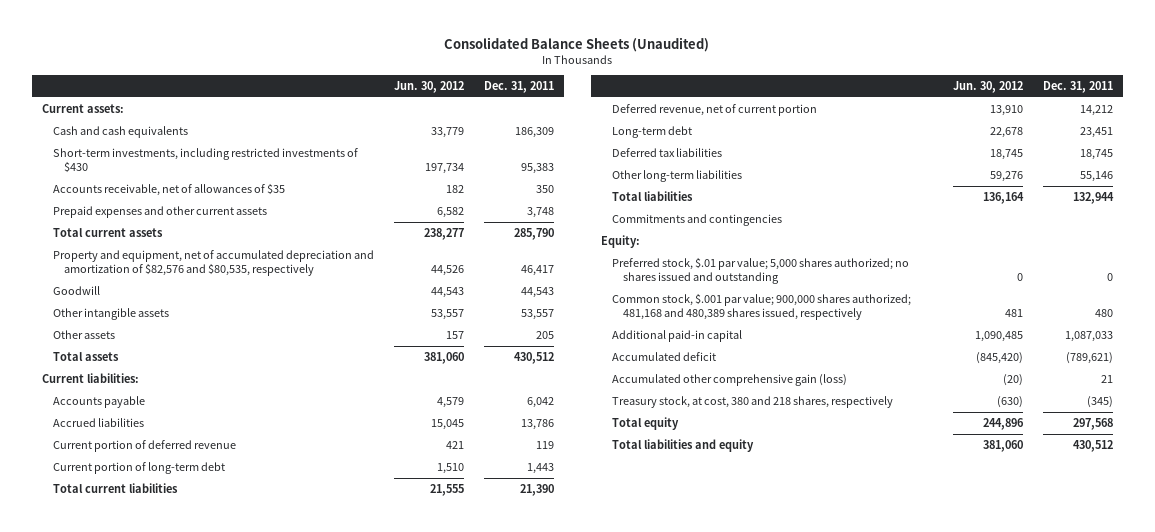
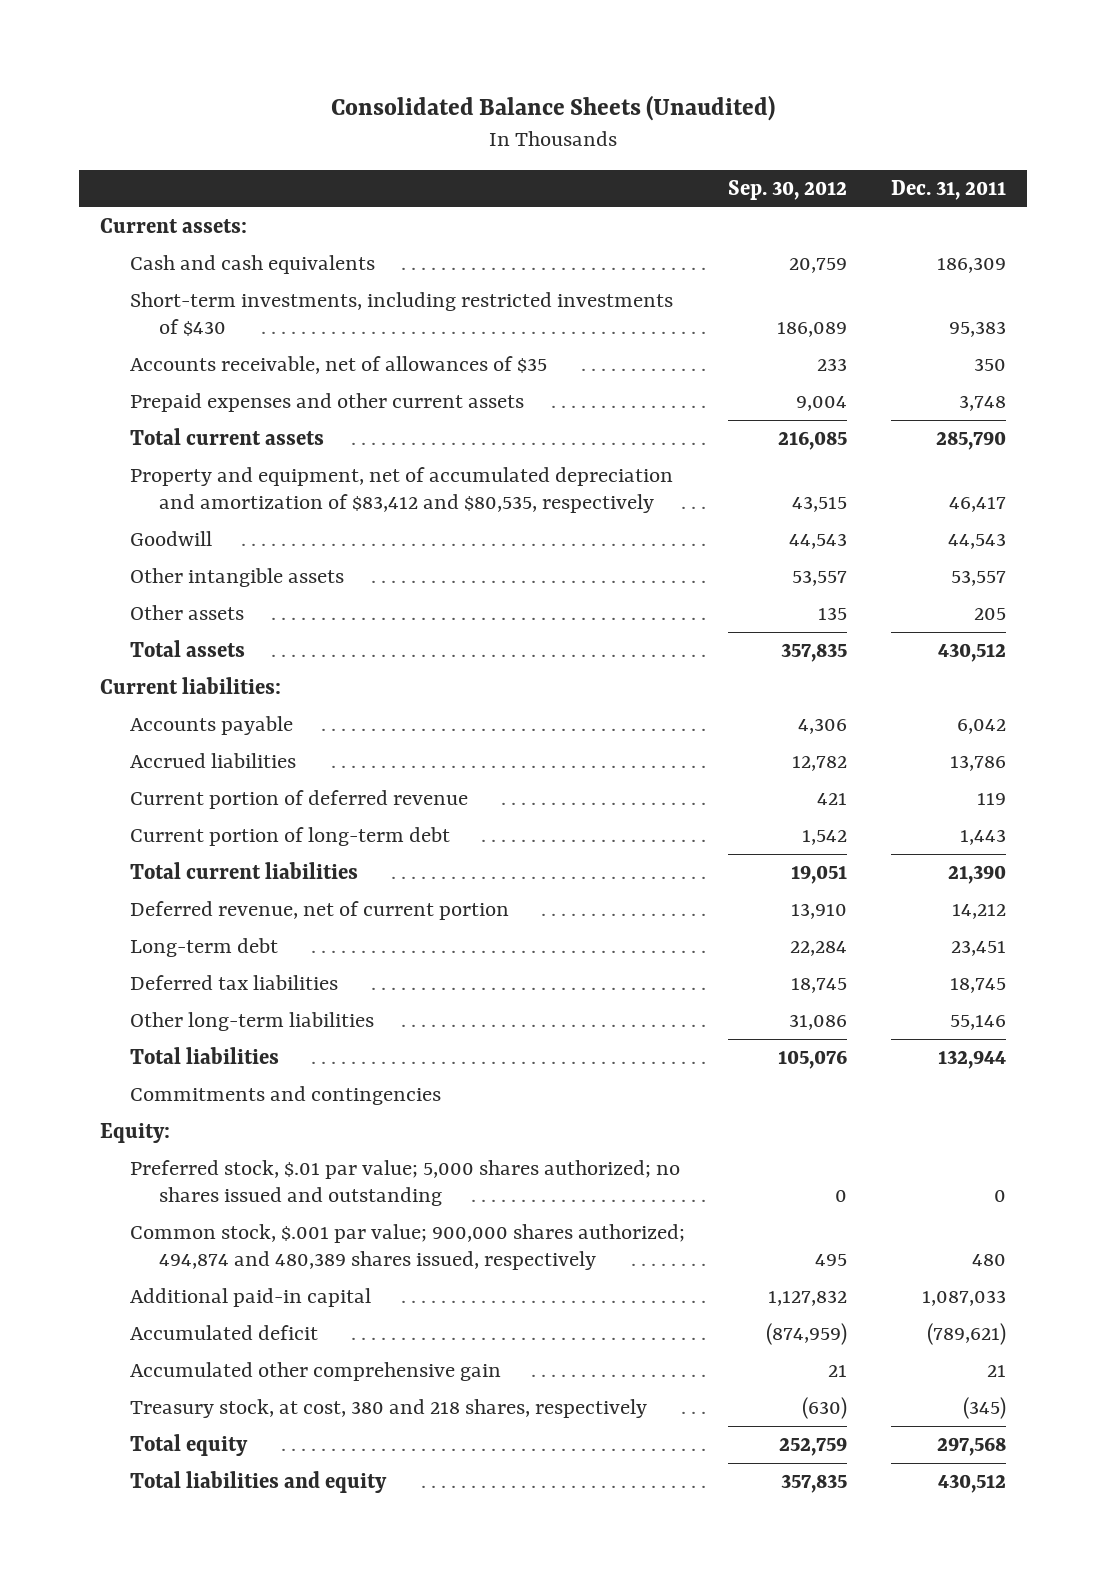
[393,80,464,93] Jun. 30, 2012 -> none
none -> [728,179,848,200] Sep. 30, 2012
[52,250,374,277] Property and equipment, net of accumulated depreciation and amortization of $82,576 and $80,535, respectively -> [129,467,673,514] Property and equipment, net of accumulated depreciation and amortization of $83,412 and $80,535, respectively
[612,293,912,321] Common stock, $.001 par value; 900,000 shares authorized; 481,168 and 480,389 shares issued, respectively -> [129,1224,685,1271] Common stock, $.001 par value; 900,000 shares authorized; 494,874 and 480,389 shares issued, respectively
[612,374,848,387] Accumulated other comprehensive gain (loss) -> [129,1362,501,1382] Accumulated other comprehensive gain

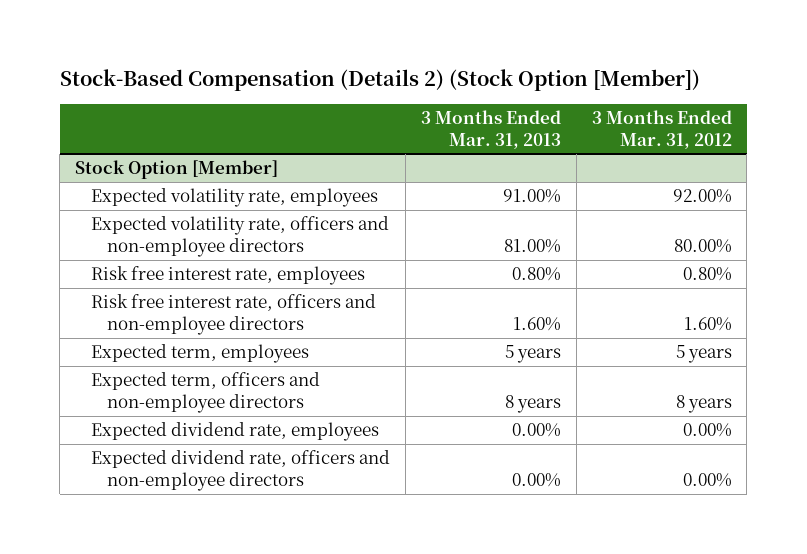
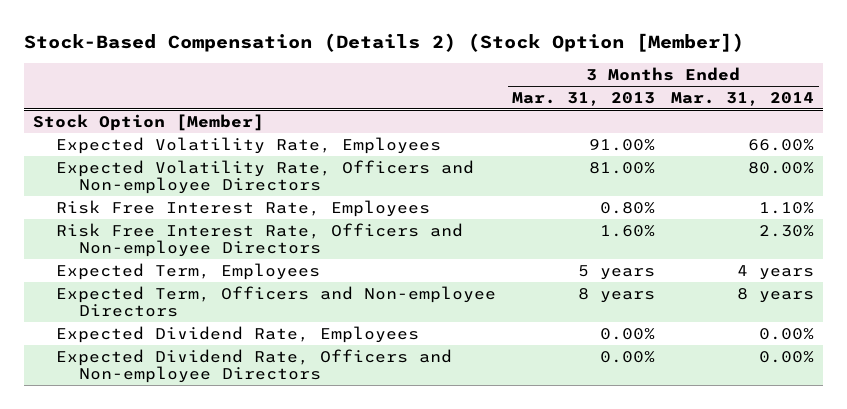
[591,109,732,149] 3 Months Ended Mar. 31, 2012 -> none
none -> [671,91,815,106] Mar. 31, 2014
[90,188,378,208] Expected volatility rate, employees -> [55,136,441,154] Expected Volatility Rate, Employees
[90,216,389,258] Expected volatility rate, officers and non-employee directors -> [55,159,474,195] Expected Volatility Rate, Officers and Non-employee Directors
[90,266,365,286] Risk free interest rate, employees -> [55,199,430,217] Risk Free Interest Rate, Employees
[90,294,376,336] Risk free interest rate, officers and non-employee directors -> [55,222,463,258] Risk Free Interest Rate, Officers and Non-employee Directors
[90,344,309,364] Expected term, employees -> [55,262,320,280] Expected Term, Employees
[90,372,320,414] Expected term, officers and non-employee directors -> [55,285,496,318] Expected Term, Officers and Non-employee Directors
[90,422,379,442] Expected dividend rate, employees -> [55,325,419,343] Expected Dividend Rate, Employees
[90,450,390,492] Expected dividend rate, officers and non-employee directors -> [55,348,452,384] Expected Dividend Rate, Officers and Non-employee Directors

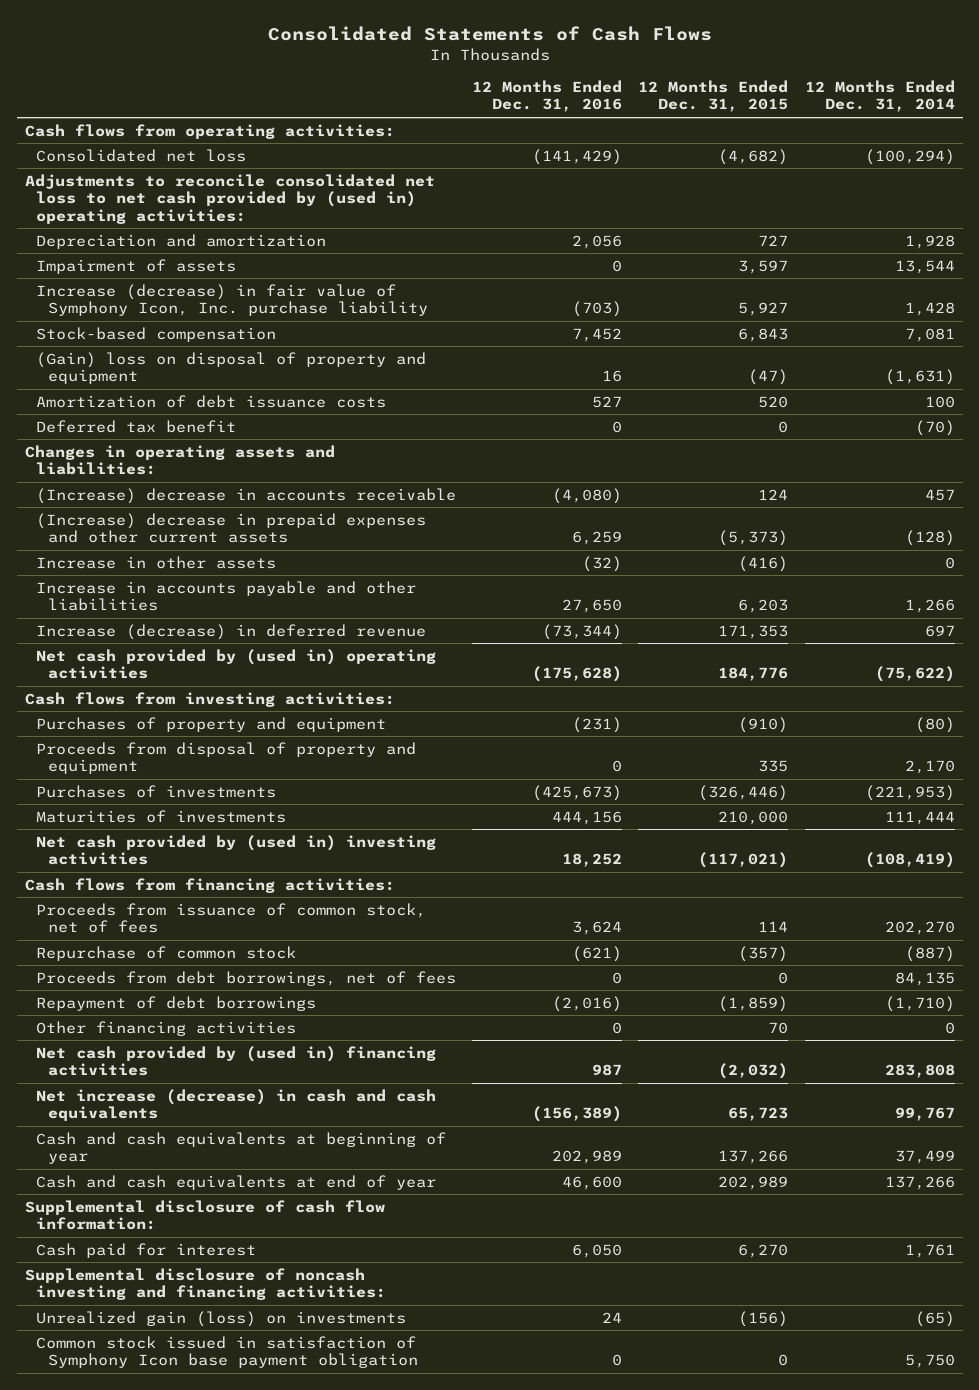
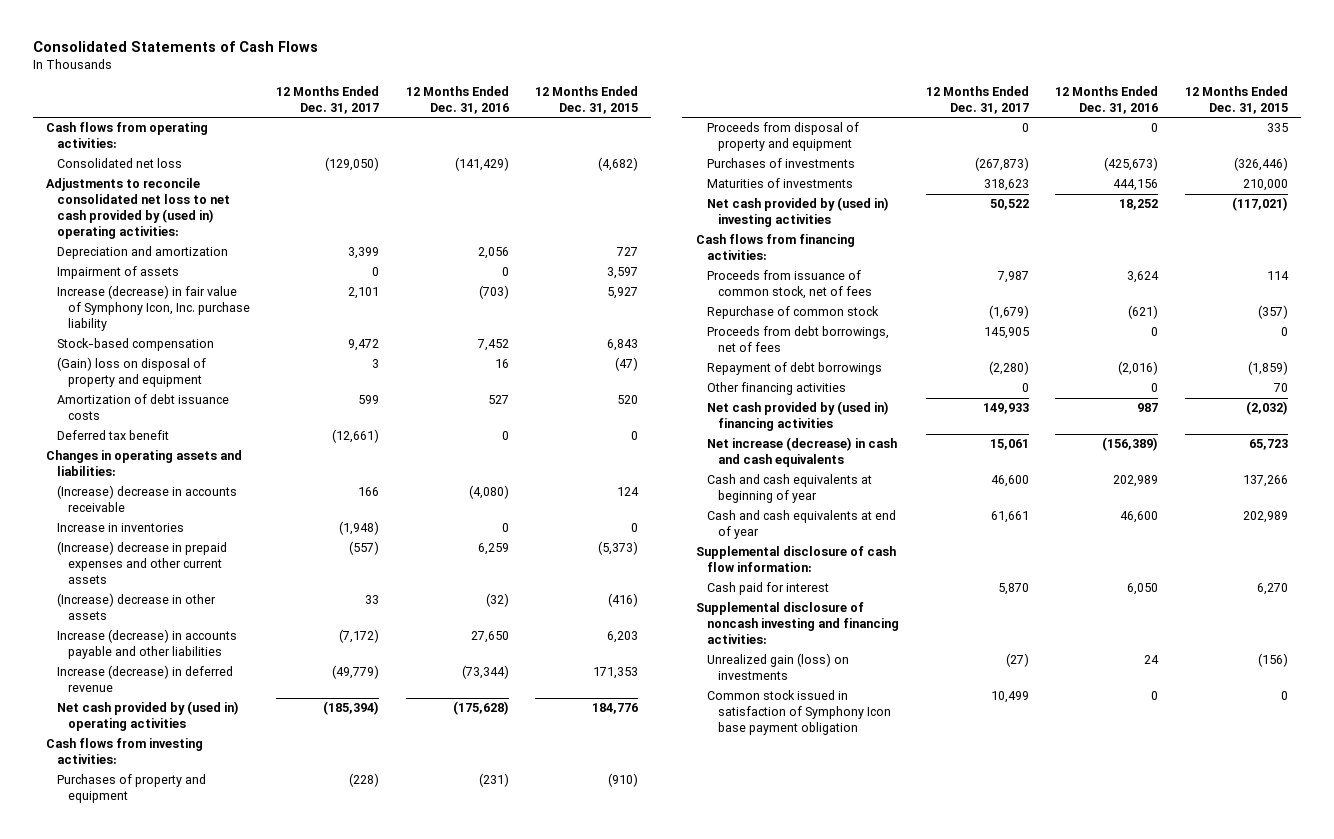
[804,80,955,113] 12 Months Ended Dec. 31, 2014 -> none
none -> [276,85,380,114] 12 Months Ended Dec. 31, 2017
none -> [56,523,184,533] Increase in inventories
[36,555,277,569] Increase in other assets -> [56,593,216,621] (Increase) decrease in other assets
[36,580,417,612] Increase in accounts payable and other liabilities -> [56,629,237,660] Increase (decrease) in accounts payable and other liabilities

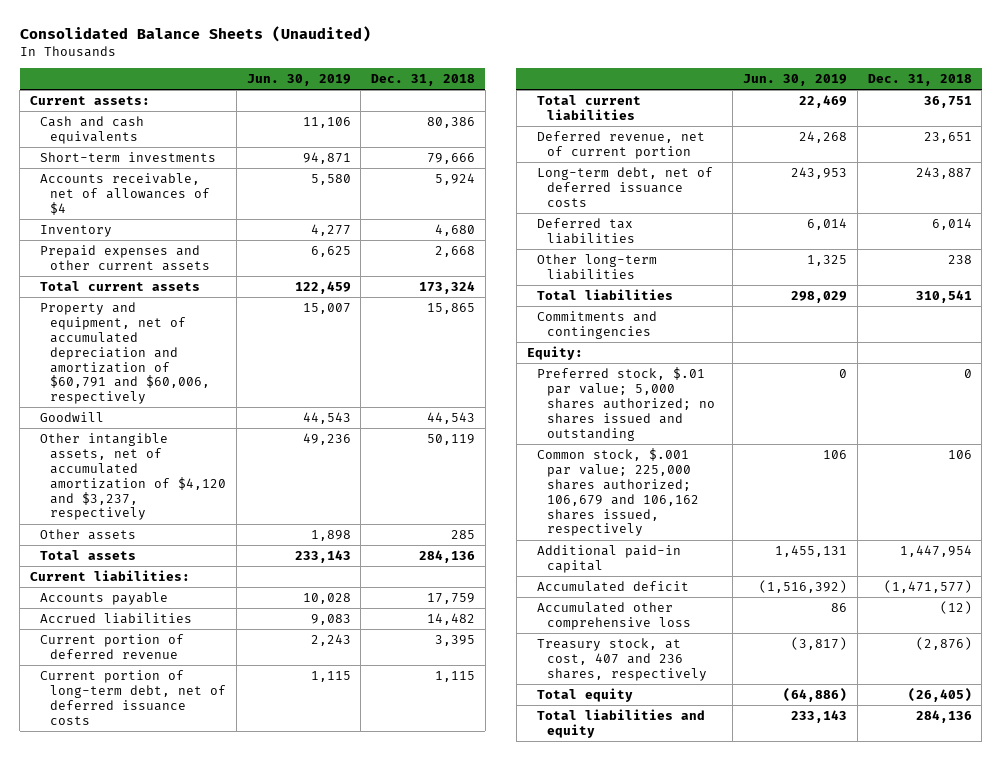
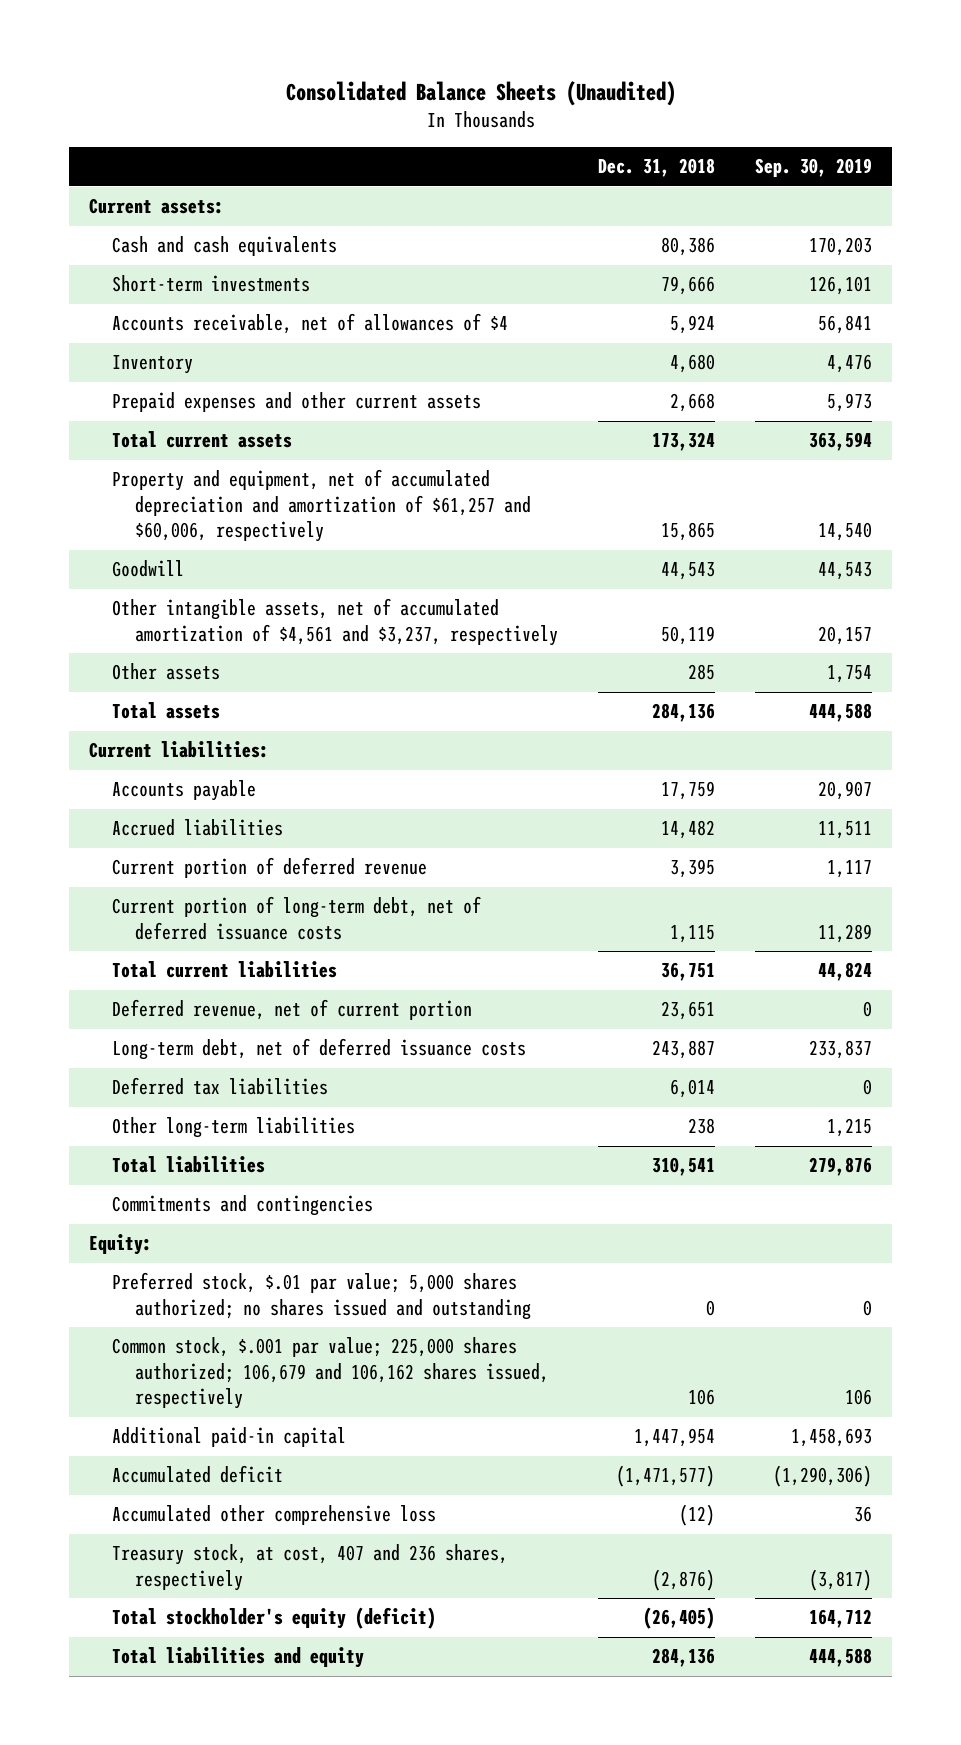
[246,74,351,87] Jun. 30, 2019 -> none
none -> [755,158,873,178] Sep. 30, 2019
[40,301,211,405] Property and equipment, net of accumulated depreciation and amortization of $60,791 and $60,006, respectively -> [112,469,532,543] Property and equipment, net of accumulated depreciation and amortization of $61,257 and $60,006, respectively
[40,432,227,521] Other intangible assets, net of accumulated amortization of $4,120 and $3,237, respectively -> [112,598,559,646] Other intangible assets, net of accumulated amortization of $4,561 and $3,237, respectively
[536,687,633,702] Total equity -> [112,1607,437,1630] Total stockholder's equity (deficit)

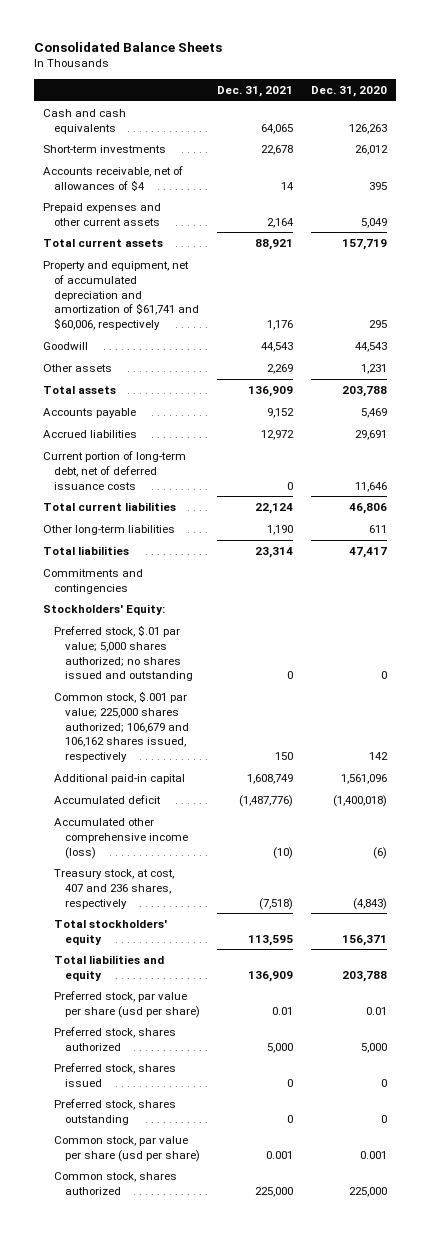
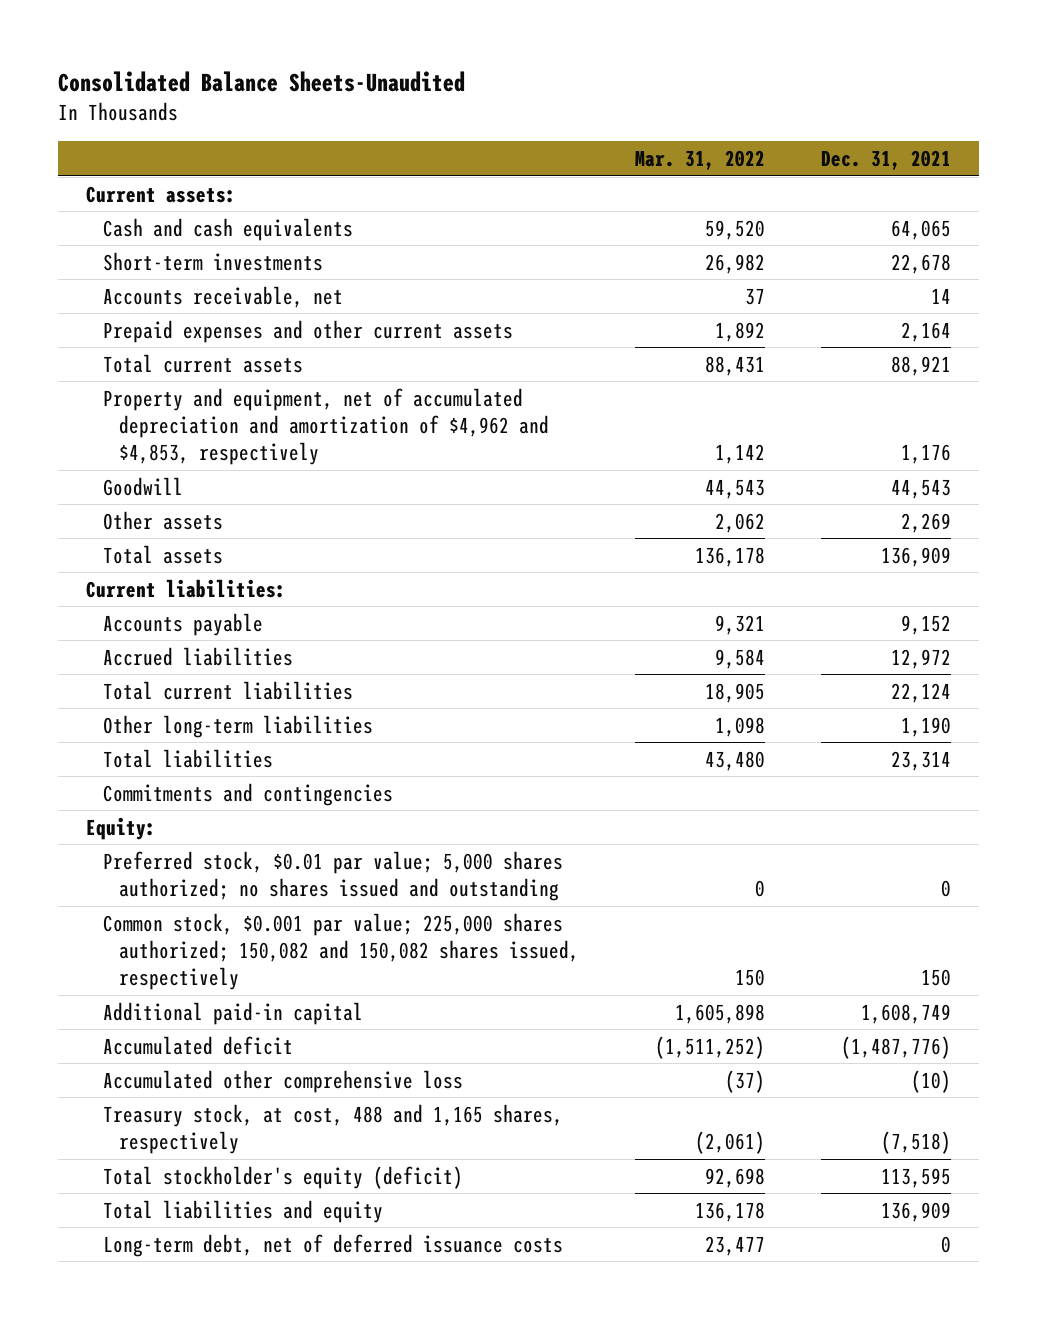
[33,41,222,52] Consolidated Balance Sheets -> [58,71,466,93] Consolidated Balance Sheets-Unaudited
[310,85,387,97] Dec. 31, 2020 -> none
none -> [634,150,765,171] Mar. 31, 2022
none -> [86,185,237,203] Current assets:
[42,165,183,191] Accounts receivable, net of allowances of $4 -> [102,285,343,308] Accounts receivable, net
[42,260,199,331] Property and equipment, net of accumulated depreciation and amortization of $61,741 and $60,006, respectively -> [102,387,549,466] Property and equipment, net of accumulated depreciation and amortization of $4,962 and $4,853, respectively
none -> [86,578,287,598] Current liabilities:
[42,450,186,490] Current portion of long-term debt, net of deferred issuance costs -> none
[42,603,165,615] Stockholders' Equity: -> [86,816,157,840] Equity:
[53,624,193,682] Preferred stock, $.01 par value; 5,000 shares authorized; no shares issued and outstanding -> [102,850,563,901] Preferred stock, $0.01 par value; 5,000 shares authorized; no shares issued and outstanding
[53,690,189,763] Common stock, $.001 par value; 225,000 shares authorized; 106,679 and 106,162 shares issued, respectively -> [102,912,579,991] Common stock, $0.001 par value; 225,000 shares authorized; 150,082 and 150,082 shares issued, respectively
[53,817,188,859] Accumulated other comprehensive income (loss) -> [102,1069,463,1093] Accumulated other comprehensive loss
[53,868,174,909] Treasury stock, at cost, 407 and 236 shares, respectively -> [102,1103,563,1154] Treasury stock, at cost, 488 and 1,165 shares, respectively
[53,919,167,945] Total stockholders' equity -> [102,1165,463,1189] Total stockholder's equity (deficit)
[53,990,200,1018] Preferred stock, par value per share (usd per share) -> none
[53,1026,176,1051] Preferred stock, shares authorized -> none
[53,1062,176,1087] Preferred stock, shares issued -> none
[53,1098,176,1125] Preferred stock, shares outstanding -> none
[53,1135,200,1162] Common stock, par value per share (usd per share) -> none
[53,1171,177,1195] Common stock, shares authorized -> none
none -> [102,1233,563,1257] Long-term debt, net of deferred issuance costs

